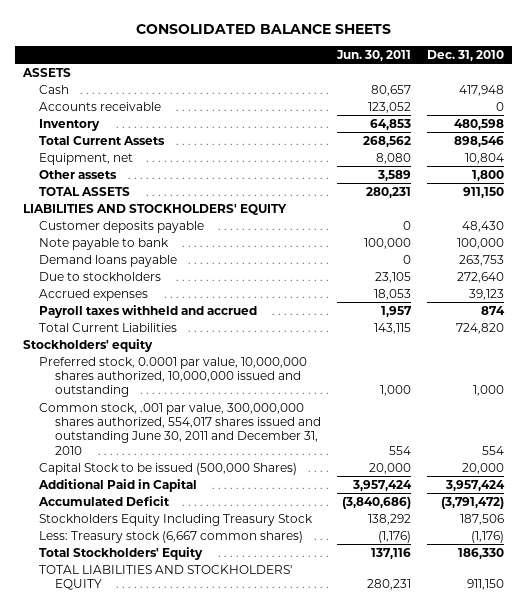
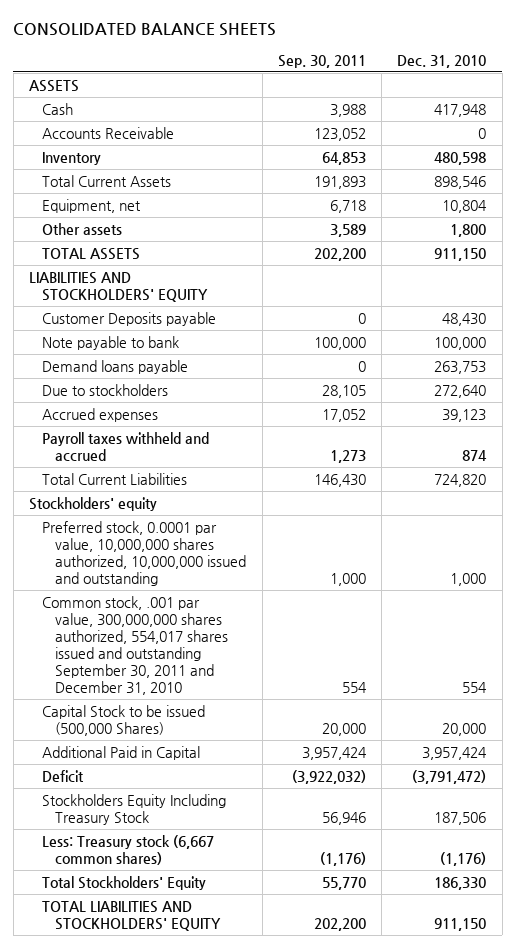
[336,49,412,61] Jun. 30, 2011 -> none
none -> [277,54,366,68] Sep. 30, 2011
[39,101,162,111] Accounts receivable -> [42,126,175,139] Accounts Receivable
[39,220,205,233] Customer deposits payable -> [42,311,217,326] Customer Deposits payable
[39,402,322,455] Common stock, .001 par value, 300,000,000 shares authorized, 554,017 shares issued and outstanding June 30, 2011 and December 31, 2010 -> [42,595,229,696] Common stock, .001 par value, 300,000,000 shares authorized, 554,017 shares issued and outstanding September 30, 2011 and December 31, 2010
[38,495,171,506] Accumulated Deficit -> [42,769,85,782] Deficit

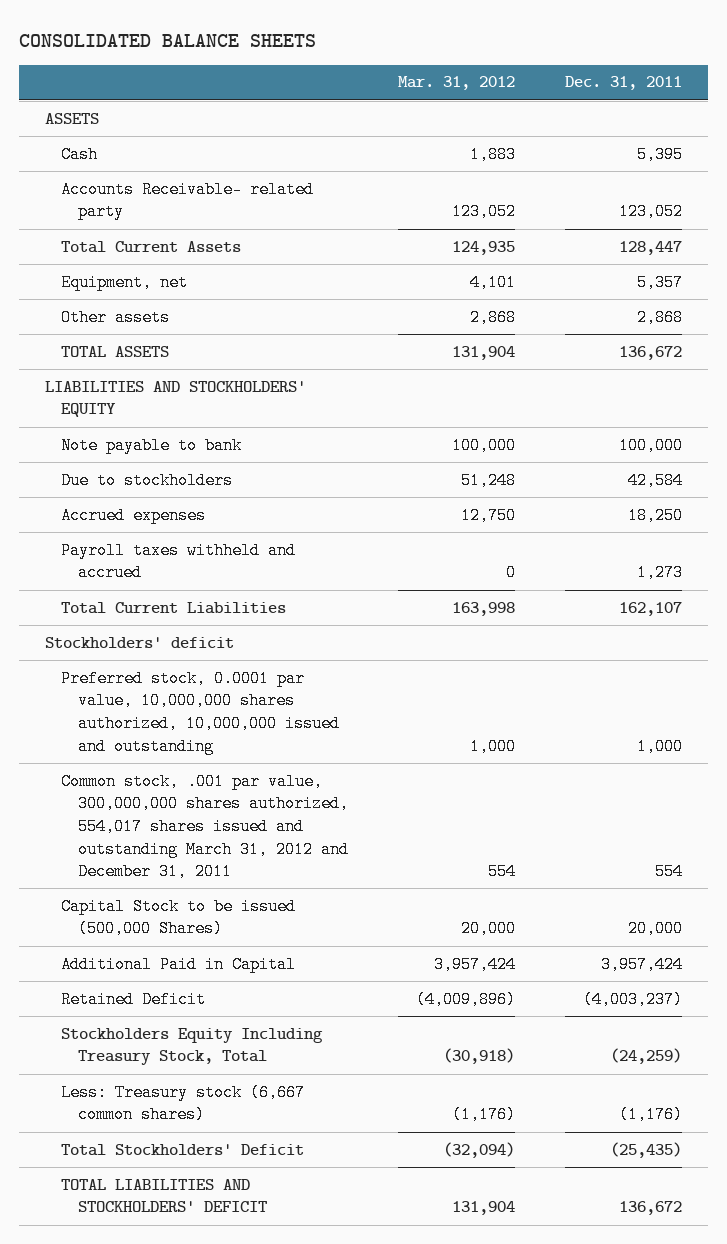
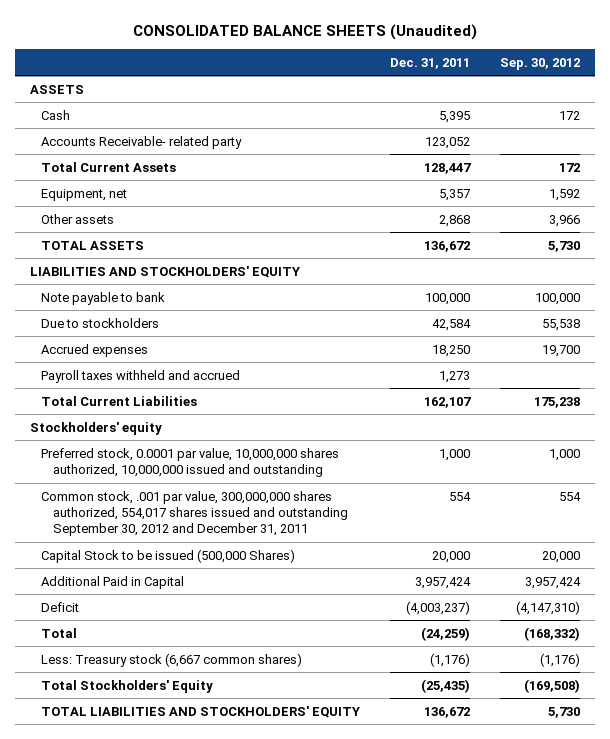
[19,33,317,47] CONSOLIDATED BALANCE SHEETS -> [133,23,478,40] CONSOLIDATED BALANCE SHEETS (Unaudited)
[397,76,515,91] Mar. 31, 2012 -> none
none -> [499,57,580,70] Sep. 30, 2012
[44,636,234,648] Stockholders' deficit -> [30,421,163,435] Stockholders' equity
[61,772,349,881] Common stock, .001 par value, 300,000,000 shares authorized, 554,017 shares issued and outstanding March 31, 2012 and December 31, 2011 -> [41,490,348,537] Common stock, .001 par value, 300,000,000 shares authorized, 554,017 shares issued and outstanding September 30, 2012 and December 31, 2011
[61,990,207,1008] Retained Deficit -> [41,601,80,612] Deficit
[61,1027,324,1066] Stockholders Equity Including Treasury Stock, Total -> [41,627,78,638] Total
[61,1143,305,1156] Total Stockholders' Deficit -> [41,679,214,693] Total Stockholders' Equity
[61,1178,267,1213] TOTAL LIABILITIES AND STOCKHOLDERS' DEFICIT -> [41,705,361,718] TOTAL LIABILITIES AND STOCKHOLDERS' EQUITY

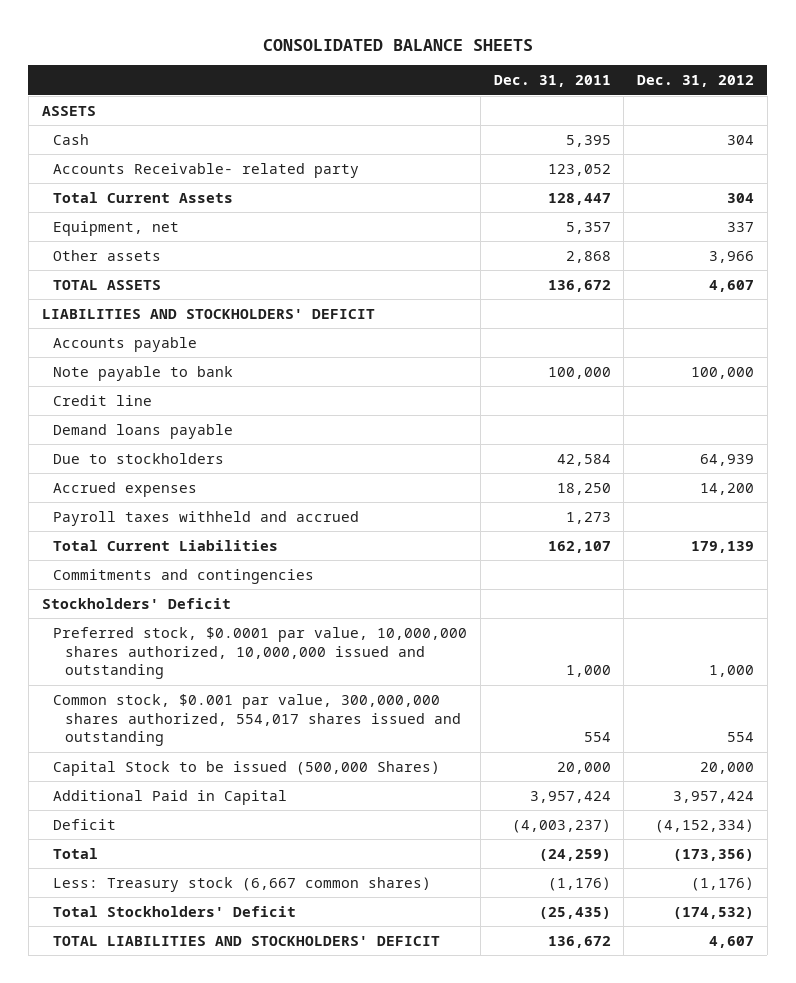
[133,23,478,40] CONSOLIDATED BALANCE SHEETS (Unaudited) -> [262,38,533,51] CONSOLIDATED BALANCE SHEETS
[499,57,580,70] Sep. 30, 2012 -> none
none -> [637,75,755,88] Dec. 31, 2012
[30,265,301,278] LIABILITIES AND STOCKHOLDERS' EQUITY -> [41,308,375,319] LIABILITIES AND STOCKHOLDERS' DEFICIT
none -> [53,336,198,352] Accounts payable
none -> [53,394,153,406] Credit line
none -> [53,423,234,439] Demand loans payable
none -> [53,568,315,584] Commitments and contingencies
[30,421,163,435] Stockholders' equity -> [41,597,231,609] Stockholders' Deficit
[41,447,340,478] Preferred stock, 0.0001 par value, 10,000,000 shares authorized, 10,000,000 issued and outstanding -> [53,626,468,680] Preferred stock, $0.0001 par value, 10,000,000 shares authorized, 10,000,000 issued and outstanding
[41,490,348,537] Common stock, .001 par value, 300,000,000 shares authorized, 554,017 shares issued and outstanding September 30, 2012 and December 31, 2011 -> [53,693,461,747] Common stock, $0.001 par value, 300,000,000 shares authorized, 554,017 shares issued and outstanding
[41,679,214,693] Total Stockholders' Equity -> [53,905,297,917] Total Stockholders' Deficit
[41,705,361,718] TOTAL LIABILITIES AND STOCKHOLDERS' EQUITY -> [53,935,441,946] TOTAL LIABILITIES AND STOCKHOLDERS' DEFICIT

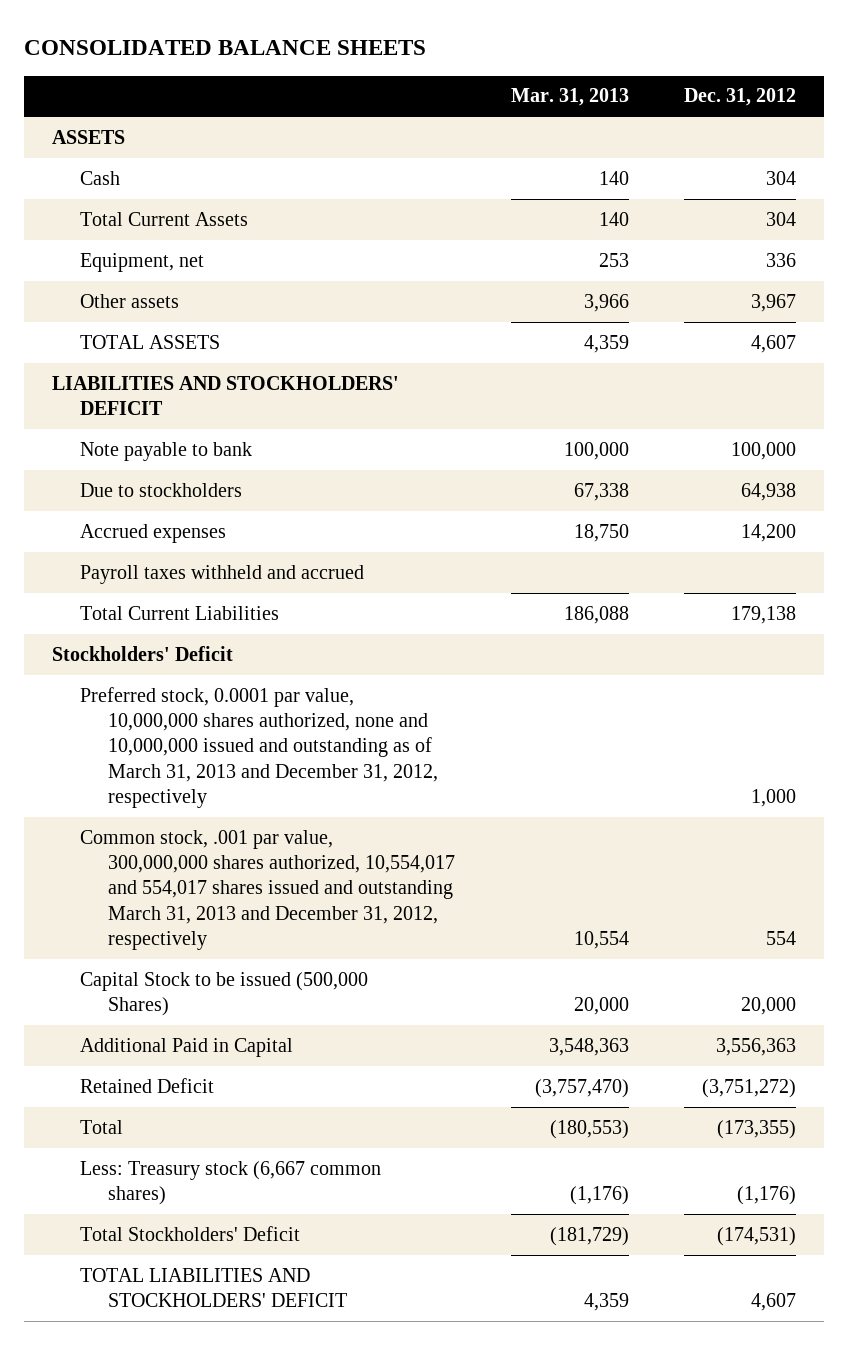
[493,75,611,88] Dec. 31, 2011 -> none
none -> [510,88,629,107] Mar. 31, 2013
[53,162,360,178] Accounts Receivable- related party -> none
[727,221,755,232] 337 -> [766,252,797,267] 336
[709,250,755,263] 3,966 -> [751,293,797,312] 3,967
[53,336,198,352] Accounts payable -> none
[53,394,153,406] Credit line -> none
[53,423,234,439] Demand loans payable -> none
[700,453,755,466] 64,939 -> [741,482,797,501] 64,938
[53,568,315,584] Commitments and contingencies -> none
[691,540,755,553] 179,139 -> [731,605,797,624] 179,138
[53,626,468,680] Preferred stock, $0.0001 par value, 10,000,000 shares authorized, 10,000,000 issued and outstanding -> [80,686,439,808] Preferred stock, 0.0001 par value, 10,000,000 shares authorized, none and 10,000,000 issued and outstanding as of March 31, 2013 and December 31, 2012, respectively
[53,693,461,747] Common stock, $0.001 par value, 300,000,000 shares authorized, 554,017 shares issued and outstanding -> [80,829,456,950] Common stock, .001 par value, 300,000,000 shares authorized, 10,554,017 and 554,017 shares issued and outstanding March 31, 2013 and December 31, 2012, respectively
[673,790,755,803] 3,957,424 -> [716,1037,797,1056] 3,556,363
[53,818,117,830] Deficit -> [80,1077,215,1093] Retained Deficit
[655,818,755,833] (4,152,334) -> [702,1078,797,1098] (3,751,272)
[673,848,755,861] (173,356) -> [717,1119,797,1139] (173,355)
[673,906,755,919] (174,532) -> [717,1226,797,1246] (174,531)

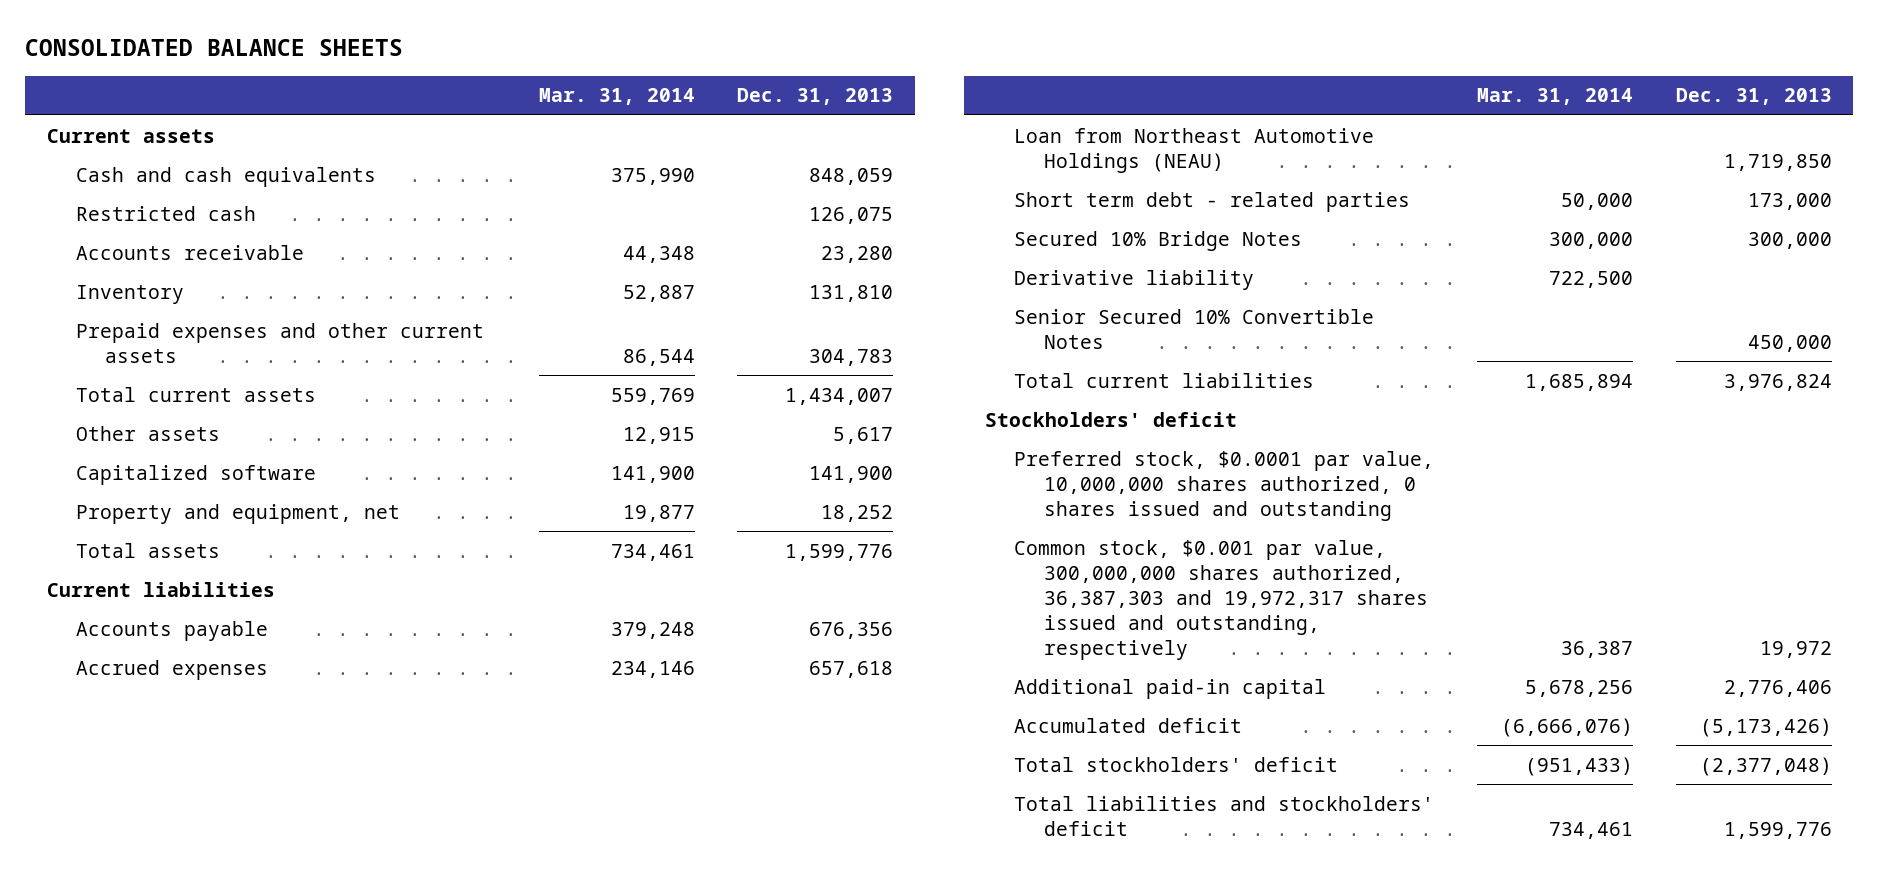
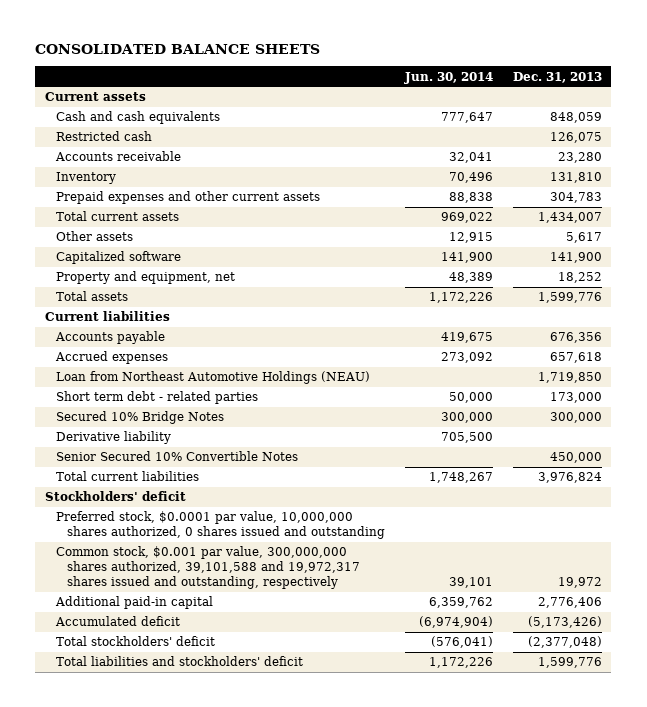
[538,88,695,106] Mar. 31, 2014 -> none
none -> [404,71,494,84] Jun. 30, 2014
[1014,539,1428,660] Common stock, $0.001 par value, 300,000,000 shares authorized, 36,387,303 and 19,972,317 shares issued and outstanding, respectively -> [56,546,361,590] Common stock, $0.001 par value, 300,000,000 shares authorized, 39,101,588 and 19,972,317 shares issued and outstanding, respectively

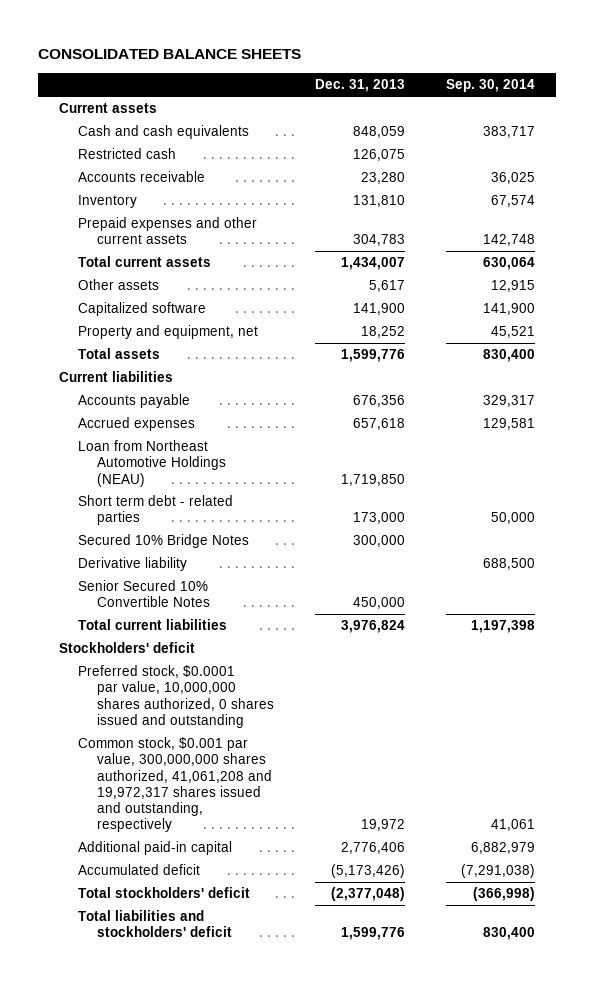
[404,71,494,84] Jun. 30, 2014 -> none
none -> [446,79,536,93] Sep. 30, 2014
[56,546,361,590] Common stock, $0.001 par value, 300,000,000 shares authorized, 39,101,588 and 19,972,317 shares issued and outstanding, respectively -> [77,737,273,832] Common stock, $0.001 par value, 300,000,000 shares authorized, 41,061,208 and 19,972,317 shares issued and outstanding, respectively

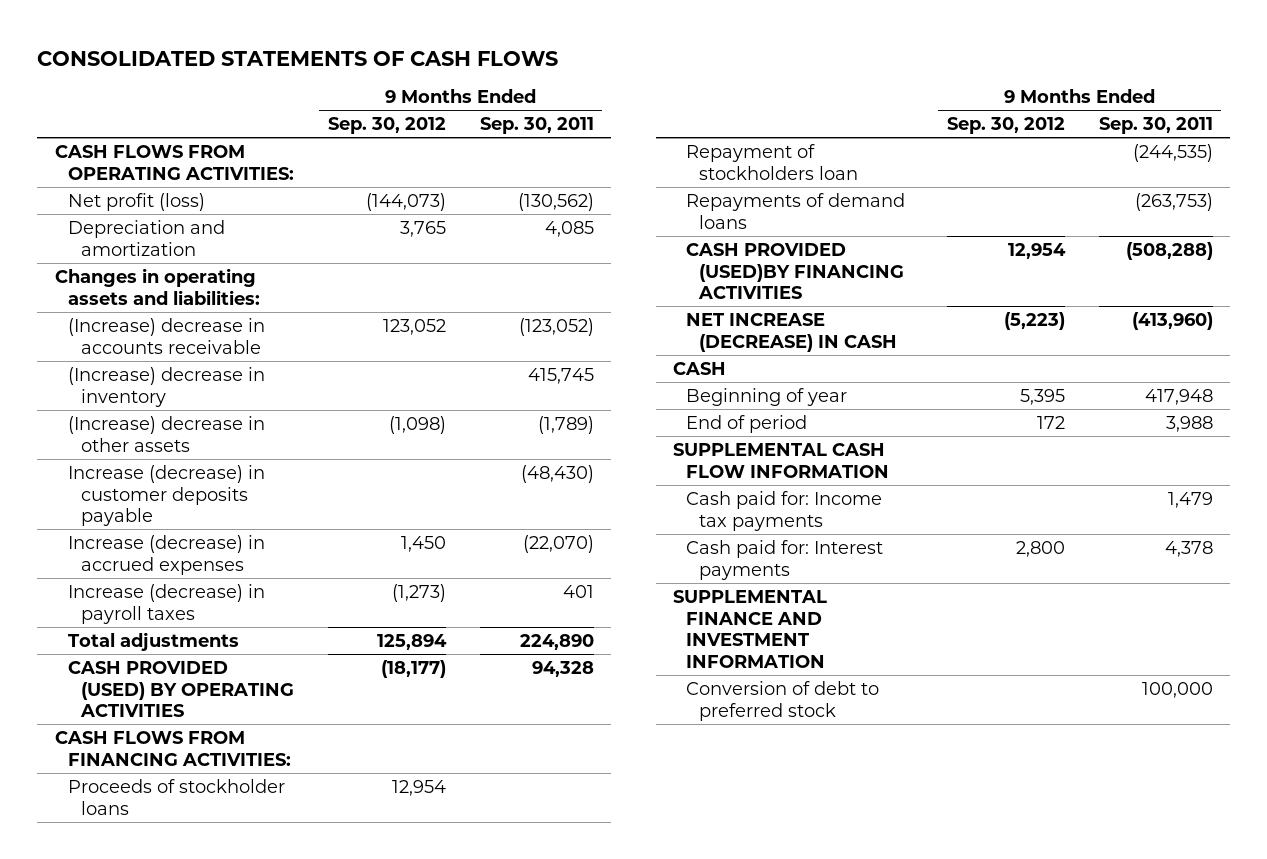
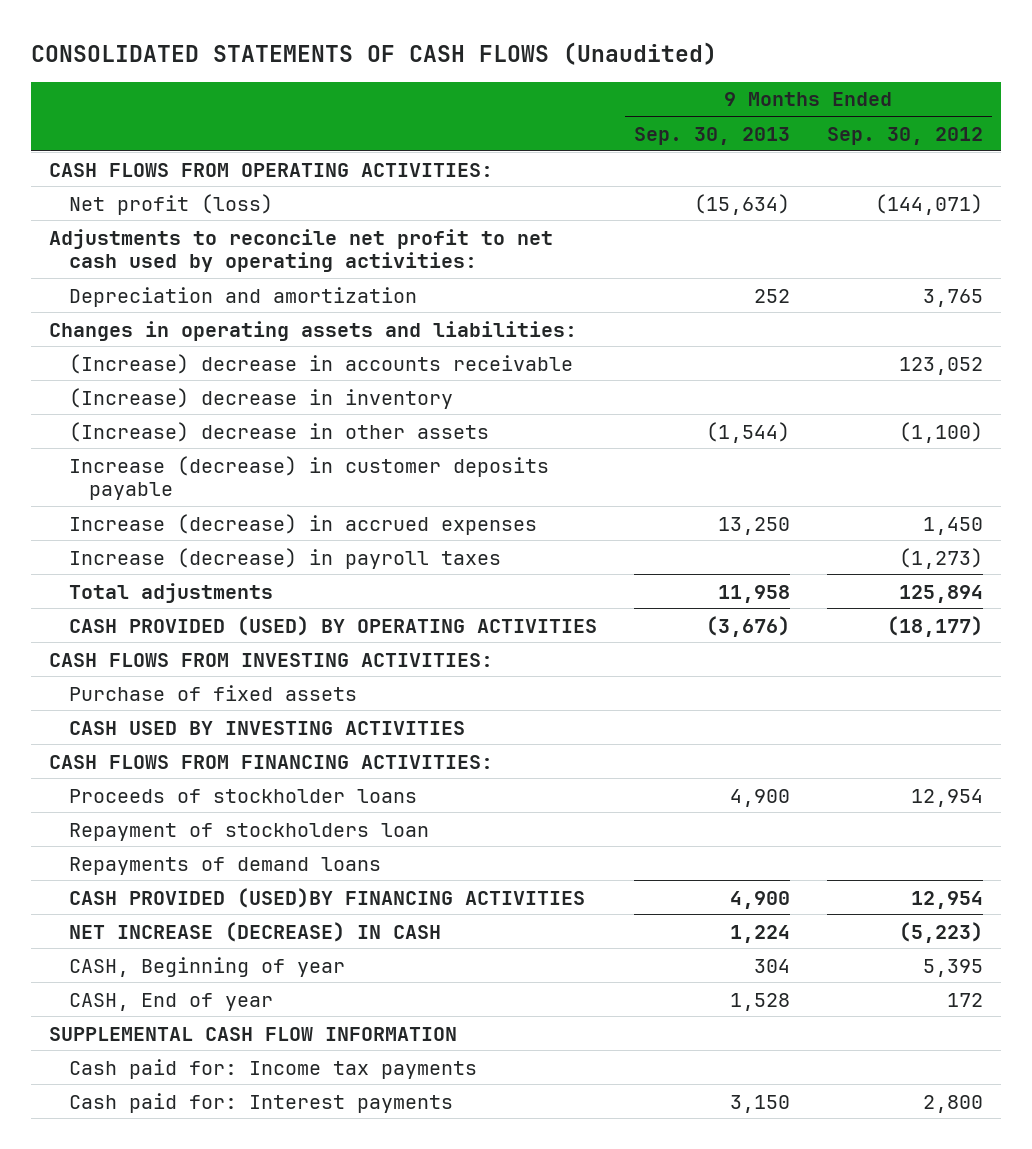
[37,50,559,66] CONSOLIDATED STATEMENTS OF CASH FLOWS -> [30,41,717,65] CONSOLIDATED STATEMENTS OF CASH FLOWS (Unaudited)
[479,117,594,135] Sep. 30, 2011 -> none
none -> [634,126,791,145] Sep. 30, 2013
[365,192,446,211] (144,073) -> [874,193,983,215] (144,071)
none -> [49,228,554,273] Adjustments to reconcile net profit to net cash used by operating activities:
[388,415,446,434] (1,098) -> [898,421,983,443] (1,100)
none -> [49,652,494,667] CASH FLOWS FROM INVESTING ACTIVITIES:
none -> [69,684,358,701] Purchase of fixed assets
none -> [69,720,466,735] CASH USED BY INVESTING ACTIVITIES
[673,361,727,375] CASH -> none
[686,387,848,406] Beginning of year -> [69,956,346,977] CASH, Beginning of year
[686,414,808,433] End of period -> [69,992,274,1011] CASH, End of year
[673,589,828,669] SUPPLEMENTAL FINANCE AND INVESTMENT INFORMATION -> none
[686,680,880,721] Conversion of debt to preferred stock -> none

